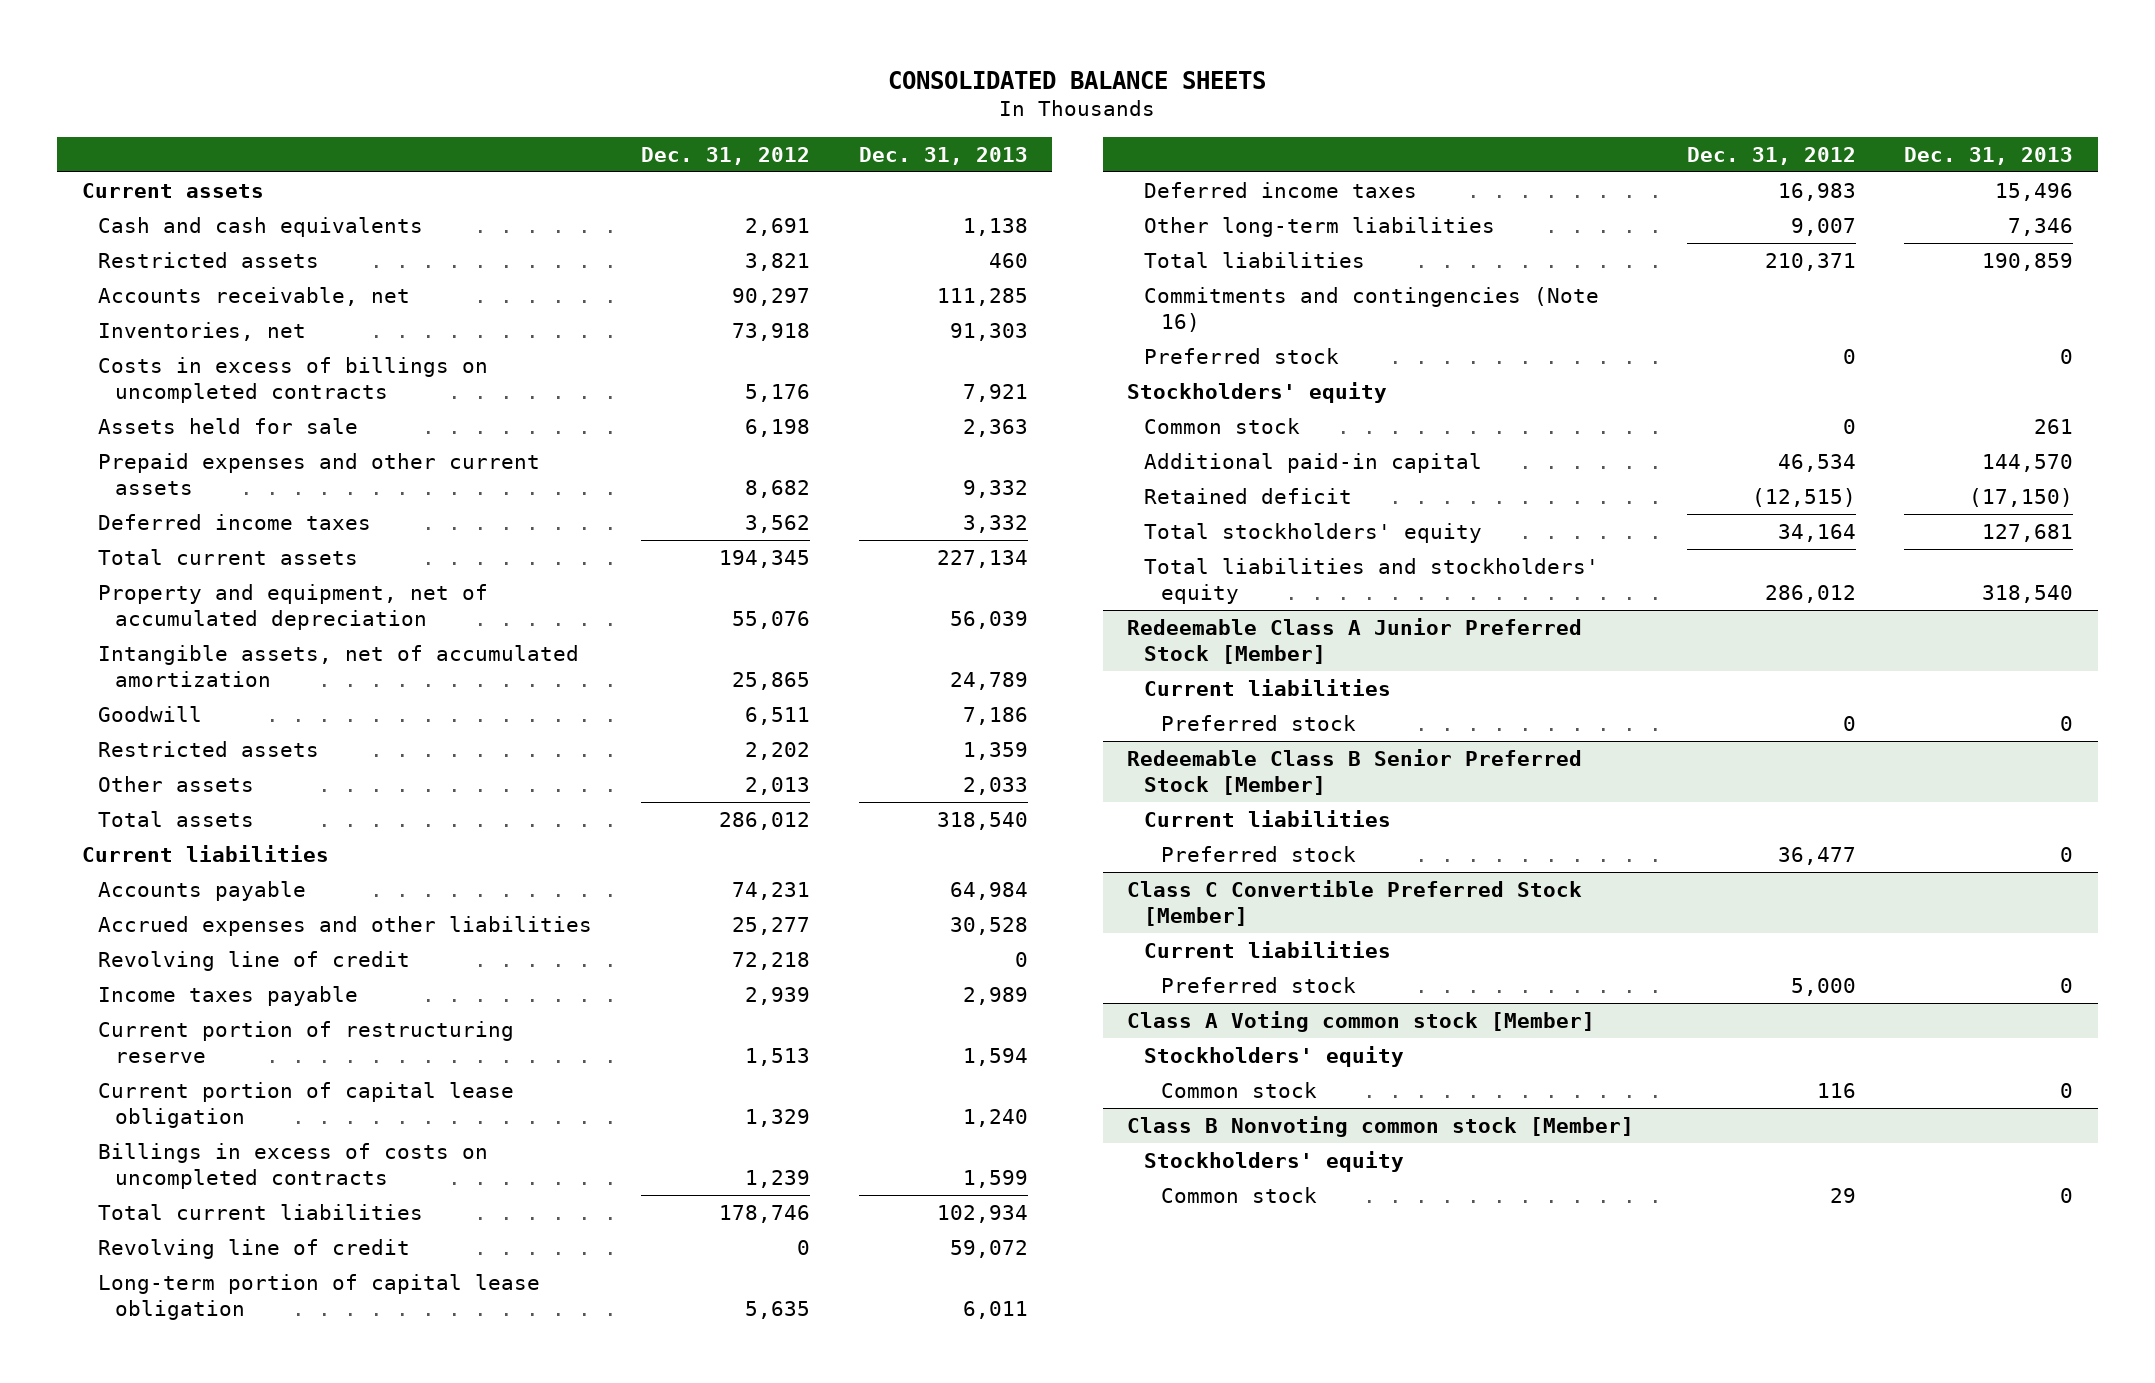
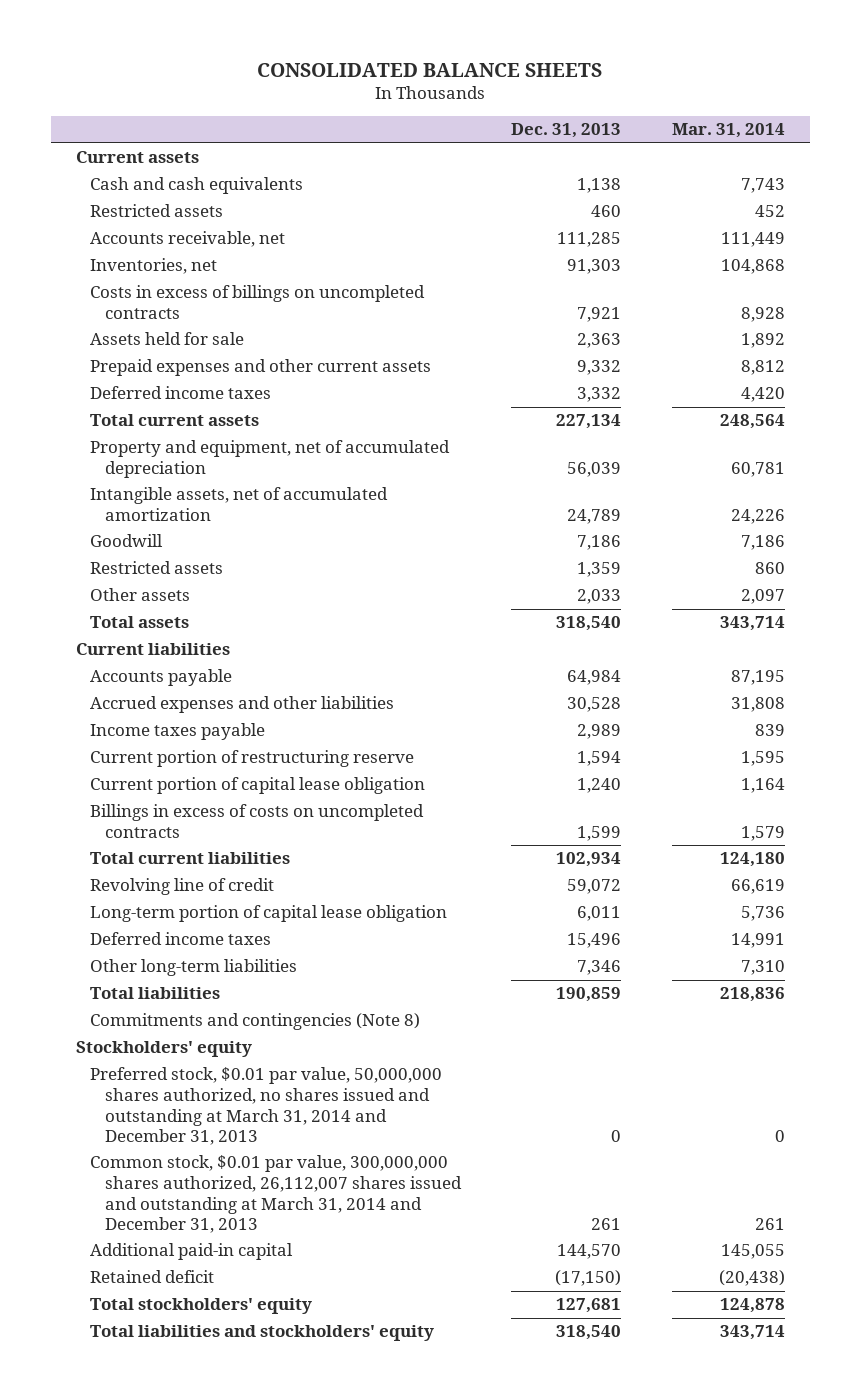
[640,146,810,165] Dec. 31, 2012 -> none
none -> [671,123,785,139] Mar. 31, 2014
[98,951,411,972] Revolving line of credit -> none
[1144,348,1340,365] Preferred stock -> none
[1144,287,1600,332] Commitments and contingencies (Note 16) -> [90,1013,421,1031] Commitments and contingencies (Note 8)
none -> [90,1067,443,1146] Preferred stock, $0.01 par value, 50,000,000 shares authorized, no shares issued and outstanding at March 31, 2014 and December 31, 2013
[1144,418,1301,435] Common stock -> [90,1155,463,1234] Common stock, $0.01 par value, 300,000,000 shares authorized, 26,112,007 shares issued and outstanding at March 31, 2014 and December 31, 2013
[1127,618,1583,664] Redeemable Class A Junior Preferred Stock [Member] -> none
[1144,679,1392,697] Current liabilities -> none
[1160,715,1356,732] Preferred stock -> none
[1127,749,1583,795] Redeemable Class B Senior Preferred Stock [Member] -> none
[1144,810,1392,828] Current liabilities -> none
[1160,846,1356,863] Preferred stock -> none
[1127,880,1583,926] Class C Convertible Preferred Stock [Member] -> none
[1144,941,1392,959] Current liabilities -> none
[1160,977,1356,994] Preferred stock -> none
[1127,1011,1596,1033] Class A Voting common stock [Member] -> none
[1144,1046,1405,1068] Stockholders' equity -> none
[1160,1082,1317,1099] Common stock -> none
[1127,1116,1635,1138] Class B Nonvoting common stock [Member] -> none
[1144,1151,1405,1173] Stockholders' equity -> none
[1160,1187,1317,1204] Common stock -> none

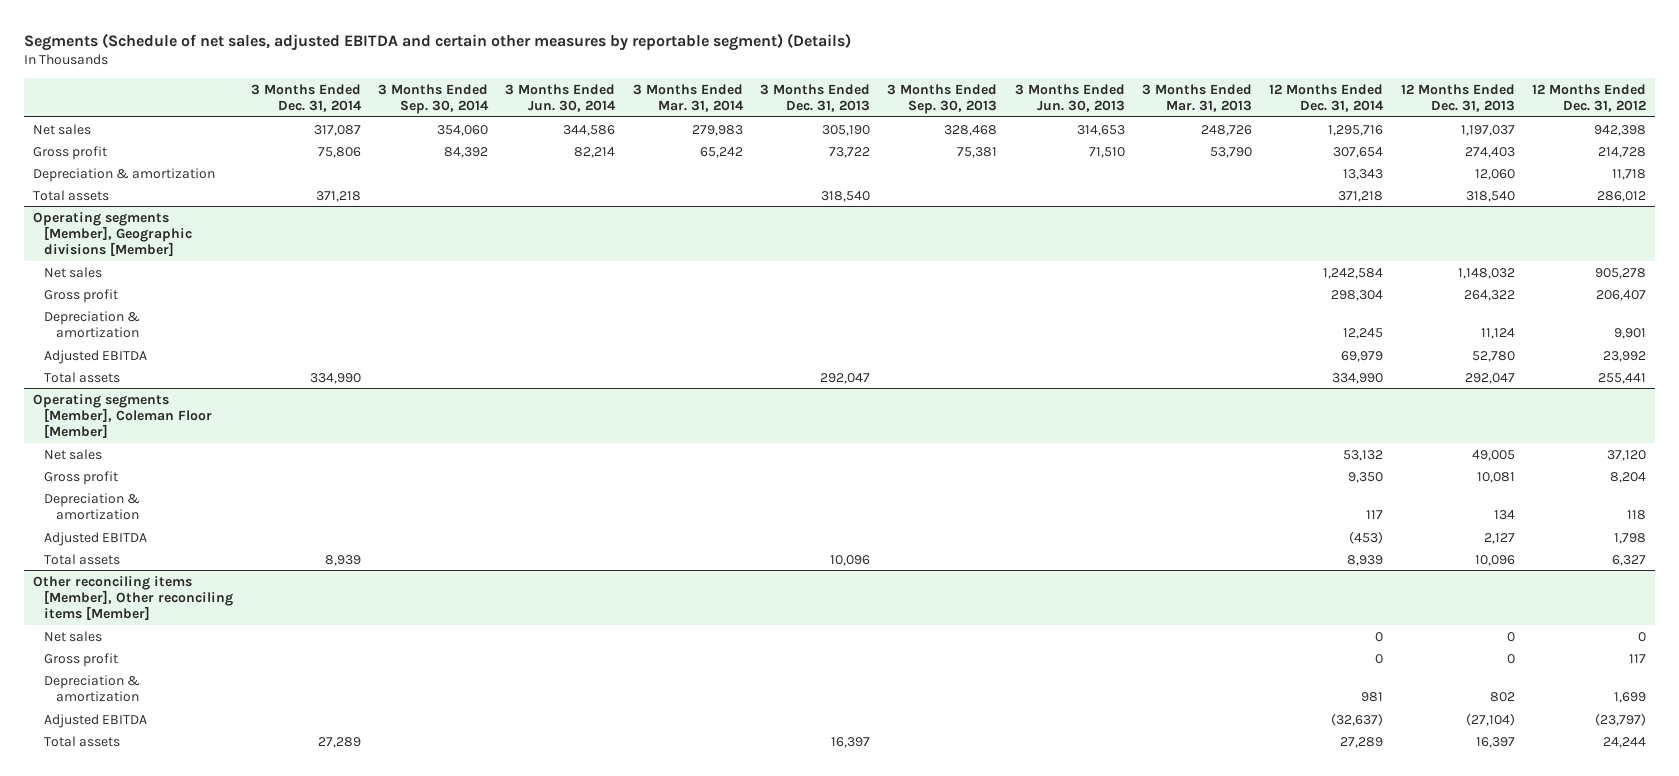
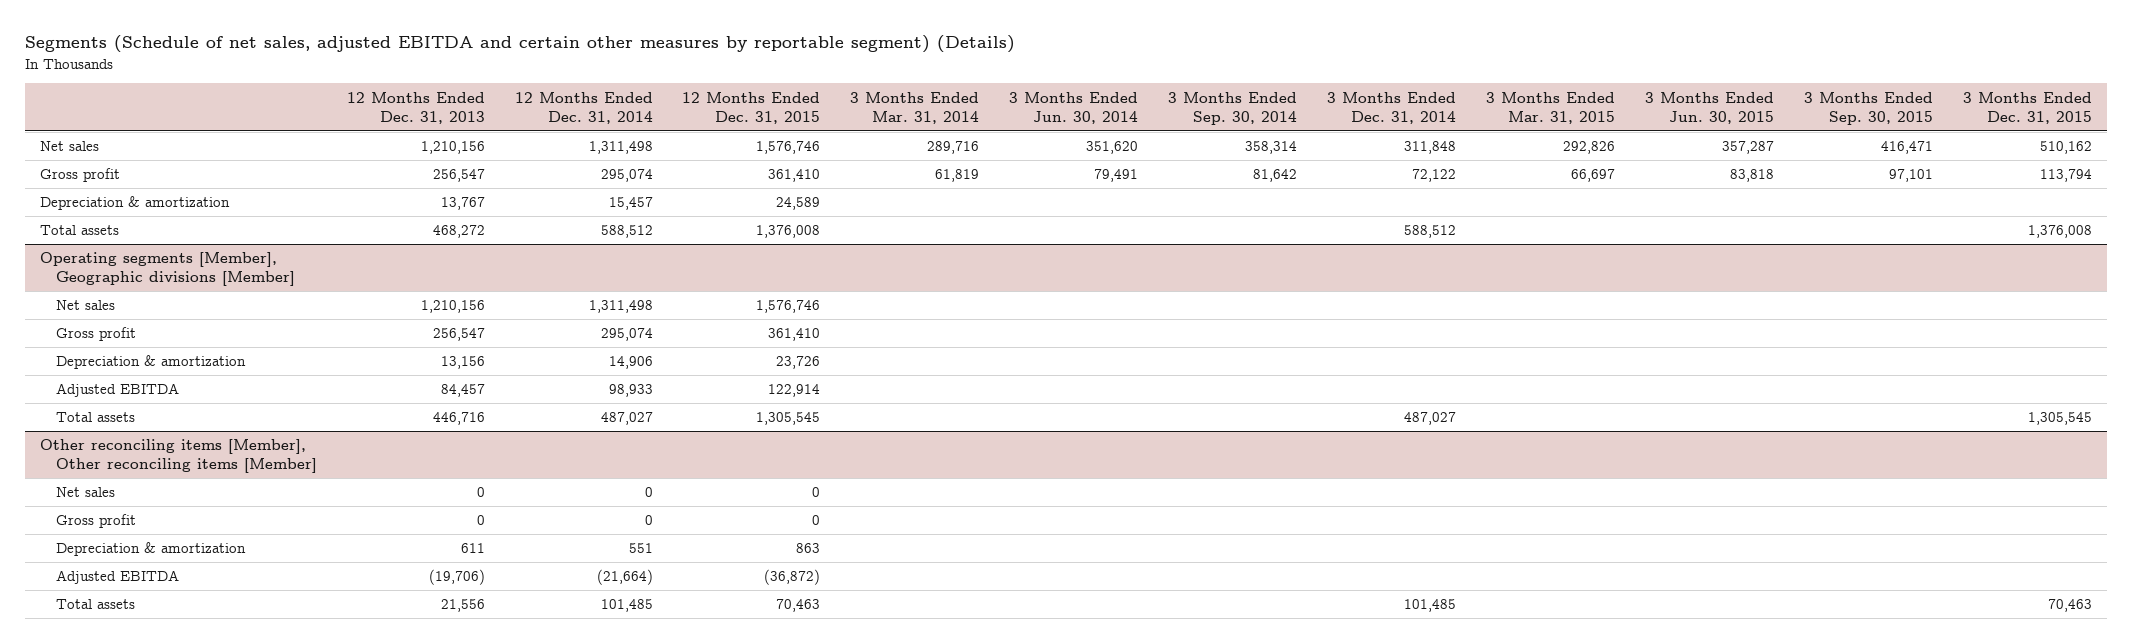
[760,83,871,113] 3 Months Ended Dec. 31, 2013 -> none
[887,83,998,115] 3 Months Ended Sep. 30, 2013 -> none
[1014,83,1125,113] 3 Months Ended Jun. 30, 2013 -> none
[1142,83,1253,113] 3 Months Ended Mar. 31, 2013 -> none
[1532,83,1647,113] 12 Months Ended Dec. 31, 2012 -> none
none -> [682,91,821,124] 12 Months Ended Dec. 31, 2015
none -> [1486,91,1616,124] 3 Months Ended Mar. 31, 2015
none -> [1645,91,1775,124] 3 Months Ended Jun. 30, 2015
none -> [1803,91,1933,125] 3 Months Ended Sep. 30, 2015
none -> [1962,91,2092,124] 3 Months Ended Dec. 31, 2015
[313,124,361,136] 317,087 -> [1404,141,1457,155] 311,848
[436,124,488,136] 354,060 -> [1245,141,1298,155] 358,314
[563,124,616,136] 344,586 -> [1086,141,1139,155] 351,620
[691,124,743,136] 279,983 -> [927,141,980,155] 289,716
[1328,124,1384,136] 1,295,716 -> [588,141,653,155] 1,311,498
[1460,124,1515,136] 1,197,037 -> [420,141,485,155] 1,210,156
[317,146,361,158] 75,806 -> [1412,169,1457,183] 72,122
[443,146,488,158] 84,392 -> [1253,169,1298,183] 81,642
[574,146,616,158] 82,214 -> [1094,169,1139,183] 79,491
[699,146,743,158] 65,242 -> [935,169,980,183] 61,819
[1333,146,1384,158] 307,654 -> [600,169,653,183] 295,074
[1464,146,1515,158] 274,403 -> [432,169,485,183] 256,547
[1343,168,1384,180] 13,343 -> [608,197,653,211] 15,457
[1474,168,1515,180] 12,060 -> [440,197,485,211] 13,767
[315,190,361,202] 371,218 -> [1404,225,1457,239] 588,512
[1338,190,1384,202] 371,218 -> [600,225,653,239] 588,512
[1465,190,1515,202] 318,540 -> [432,225,485,239] 468,272
[32,393,213,439] Operating segments [Member], Coleman Floor [Member] -> none
[44,448,103,460] Net sales -> none
[44,470,119,485] Gross profit -> none
[44,492,141,520] Depreciation & amortization -> none
[44,531,148,546] Adjusted EBITDA -> none
[44,553,121,565] Total assets -> none
[1323,267,1384,279] 1,242,584 -> [588,300,653,314] 1,311,498
[1457,267,1515,279] 1,148,032 -> [420,300,485,314] 1,210,156
[1331,289,1384,301] 298,304 -> [600,328,653,342] 295,074
[1463,289,1515,301] 264,322 -> [432,328,485,342] 256,547
[1343,327,1384,339] 12,245 -> [608,356,653,370] 14,906
[1480,327,1515,339] 11,124 -> [440,356,485,370] 13,156
[1341,350,1384,362] 69,979 -> [608,384,653,398] 98,933
[1471,350,1515,362] 52,780 -> [440,384,485,398] 84,457
[309,372,361,384] 334,990 -> [1404,412,1457,426] 487,027
[1332,372,1384,384] 334,990 -> [600,412,653,426] 487,027
[1464,372,1515,384] 292,047 -> [432,412,485,426] 446,716
[1361,691,1384,702] 981 -> [628,543,653,554] 551
[1489,691,1515,702] 802 -> [460,543,485,554] 611
[1331,712,1384,726] (32,637) -> [596,569,653,586] (21,664)
[1465,712,1515,726] (27,104) -> [428,569,485,586] (19,706)
[317,736,361,748] 27,289 -> [1404,599,1457,613] 101,485
[1340,736,1384,748] 27,289 -> [600,599,653,613] 101,485
[1475,736,1515,748] 16,397 -> [440,599,485,613] 21,556

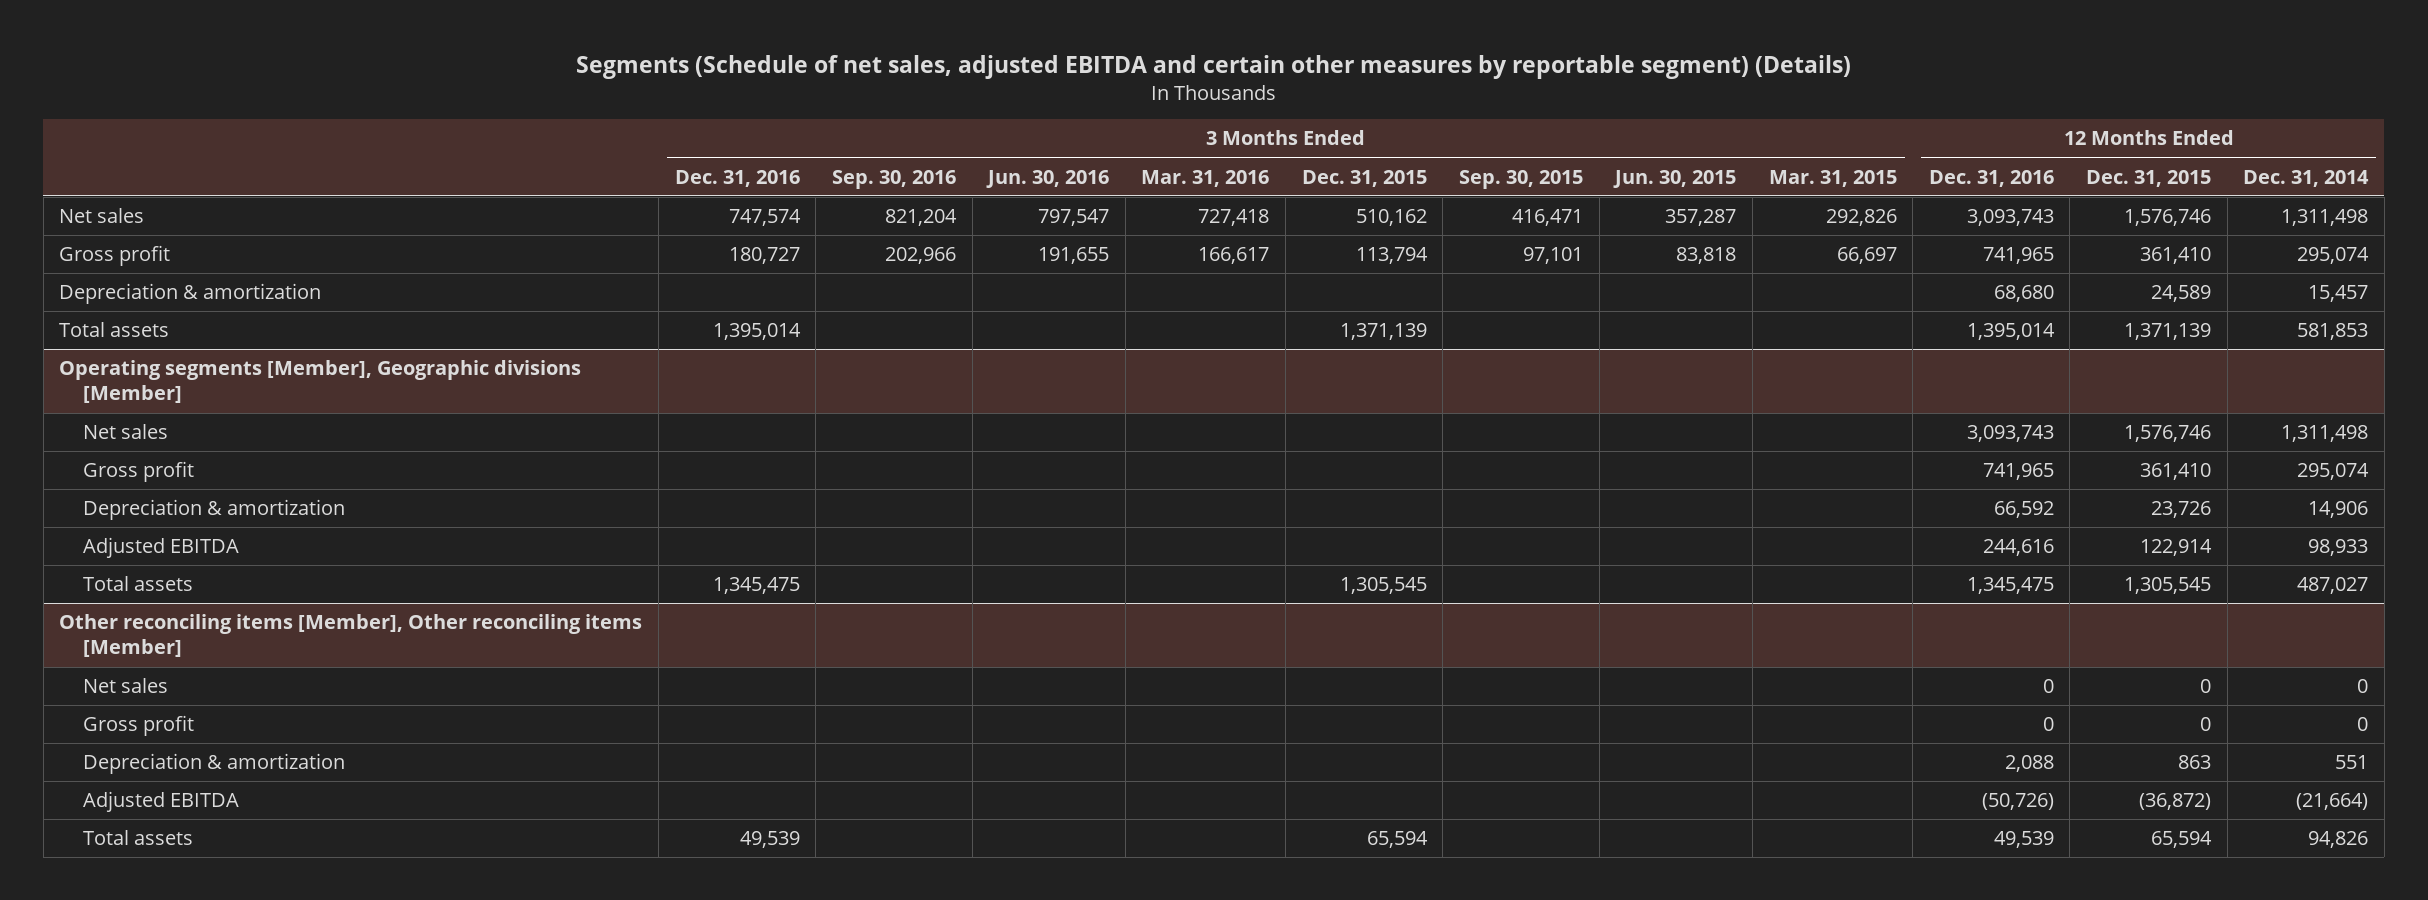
[346,91,485,124] 12 Months Ended Dec. 31, 2013 -> none
[850,91,980,124] 3 Months Ended Mar. 31, 2014 -> none
[1009,91,1139,124] 3 Months Ended Jun. 30, 2014 -> none
[1168,91,1298,125] 3 Months Ended Sep. 30, 2014 -> none
[1327,91,1457,124] 3 Months Ended Dec. 31, 2014 -> none
none -> [674,169,800,187] Dec. 31, 2016
none -> [831,169,956,189] Sep. 30, 2016
none -> [986,169,1110,188] Jun. 30, 2016
none -> [1141,169,1270,187] Mar. 31, 2016
none -> [1928,169,2054,187] Dec. 31, 2016
[600,225,653,239] 588,512 -> [2297,323,2369,341] 581,853
[756,225,821,239] 1,376,008 -> [2124,323,2212,341] 1,371,139
[2027,225,2092,239] 1,376,008 -> [1339,323,1427,341] 1,371,139
[600,599,653,613] 101,485 -> [2308,831,2369,849] 94,826
[776,599,821,613] 70,463 -> [2151,831,2213,849] 65,594
[2047,599,2092,613] 70,463 -> [1366,831,1428,849] 65,594

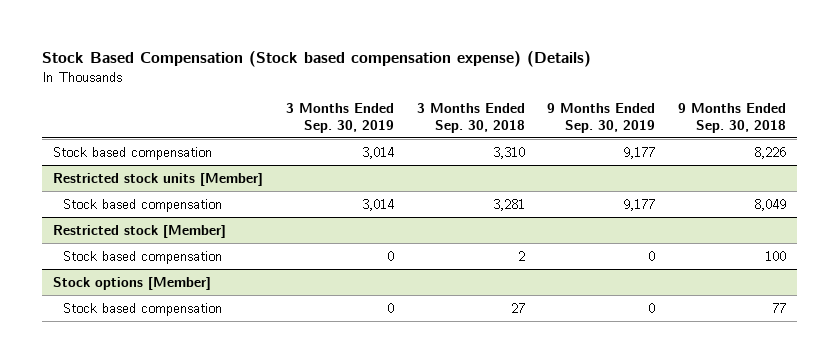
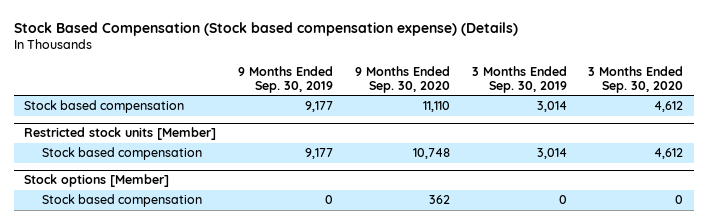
[416,103,525,133] 3 Months Ended Sep. 30, 2018 -> none
[677,103,786,133] 9 Months Ended Sep. 30, 2018 -> none
none -> [354,65,450,94] 9 Months Ended Sep. 30, 2020
none -> [588,65,684,94] 3 Months Ended Sep. 30, 2020
[53,224,227,238] Restricted stock [Member] -> none
[62,250,222,264] Stock based compensation -> none

